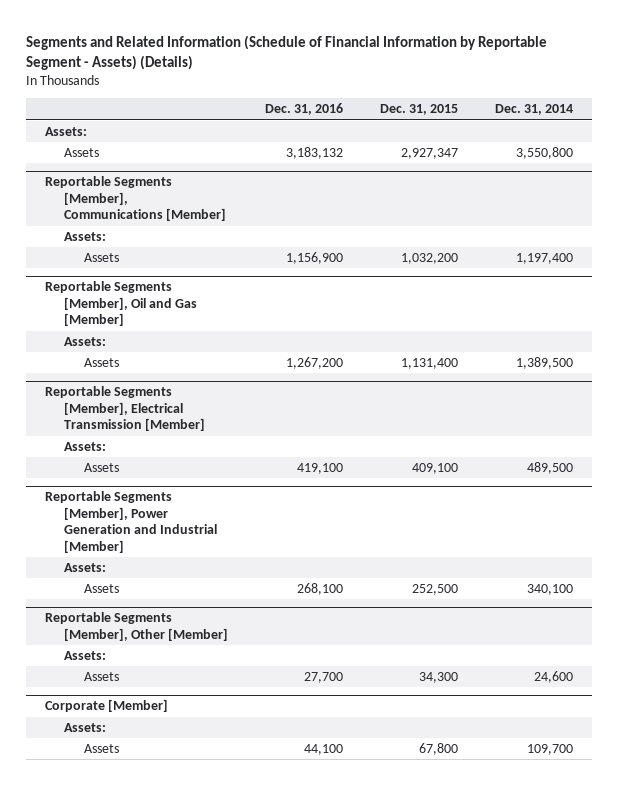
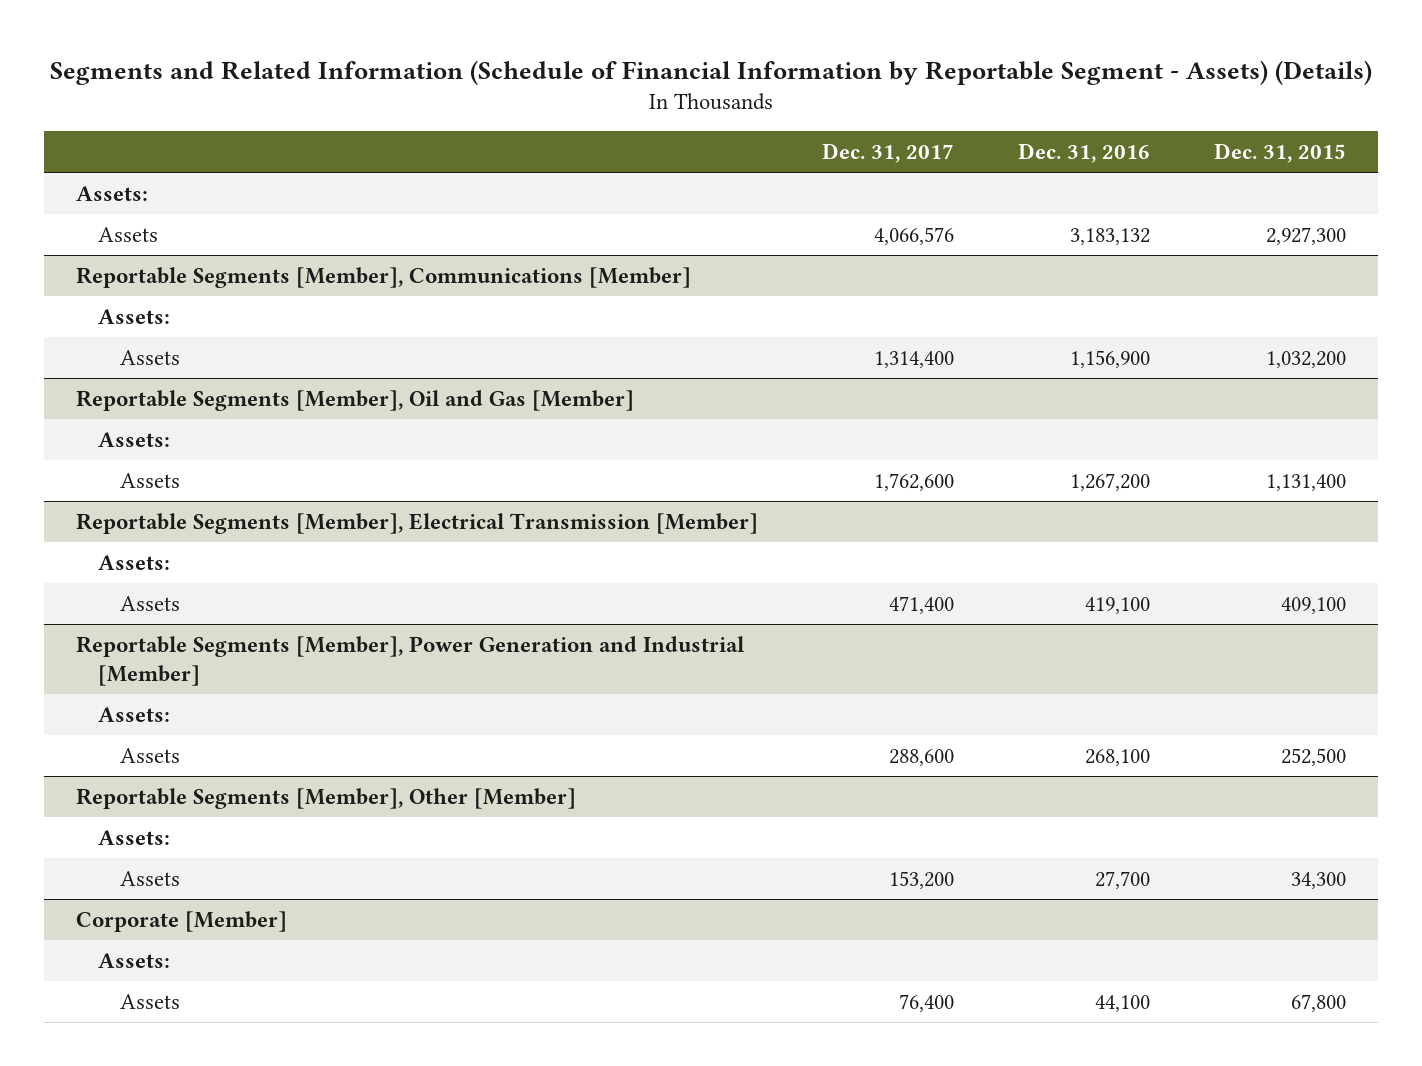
[495,104,574,116] Dec. 31, 2014 -> none
none -> [822,143,955,164] Dec. 31, 2017
[401,148,459,160] 2,927,347 -> [1266,226,1347,245] 2,927,300

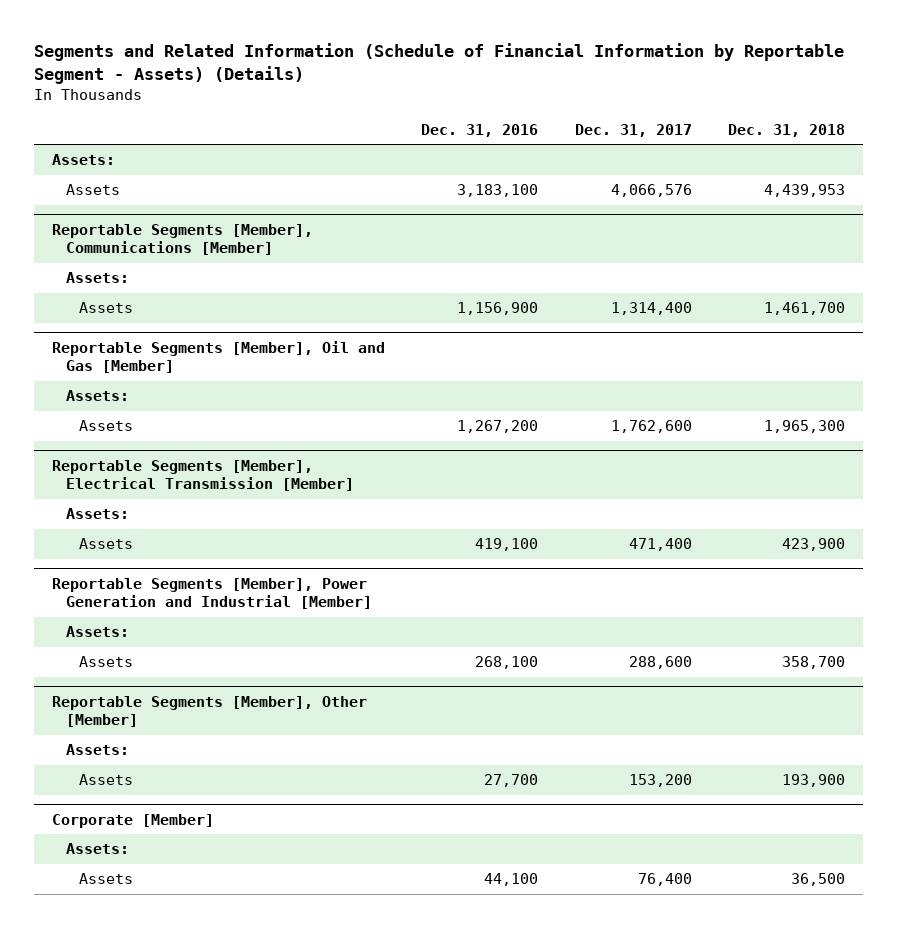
[1214,143,1347,164] Dec. 31, 2015 -> none
none -> [727,123,845,137] Dec. 31, 2018
[1070,227,1151,245] 3,183,132 -> [457,184,539,198] 3,183,100

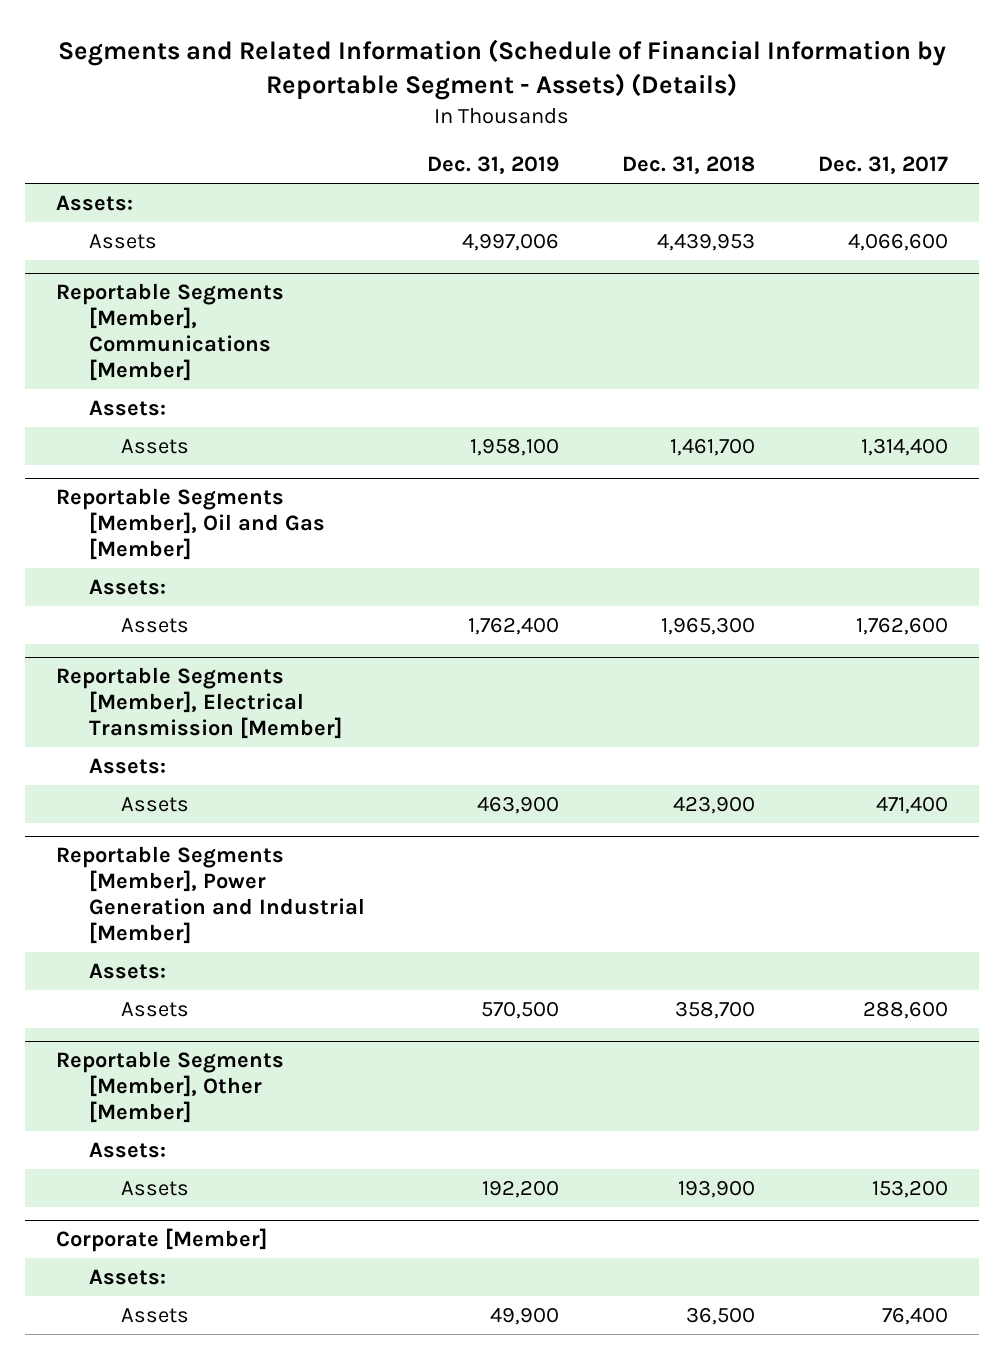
[421,123,539,137] Dec. 31, 2016 -> none
none -> [427,156,560,175] Dec. 31, 2019
[610,184,692,198] 4,066,576 -> [847,233,948,252] 4,066,600

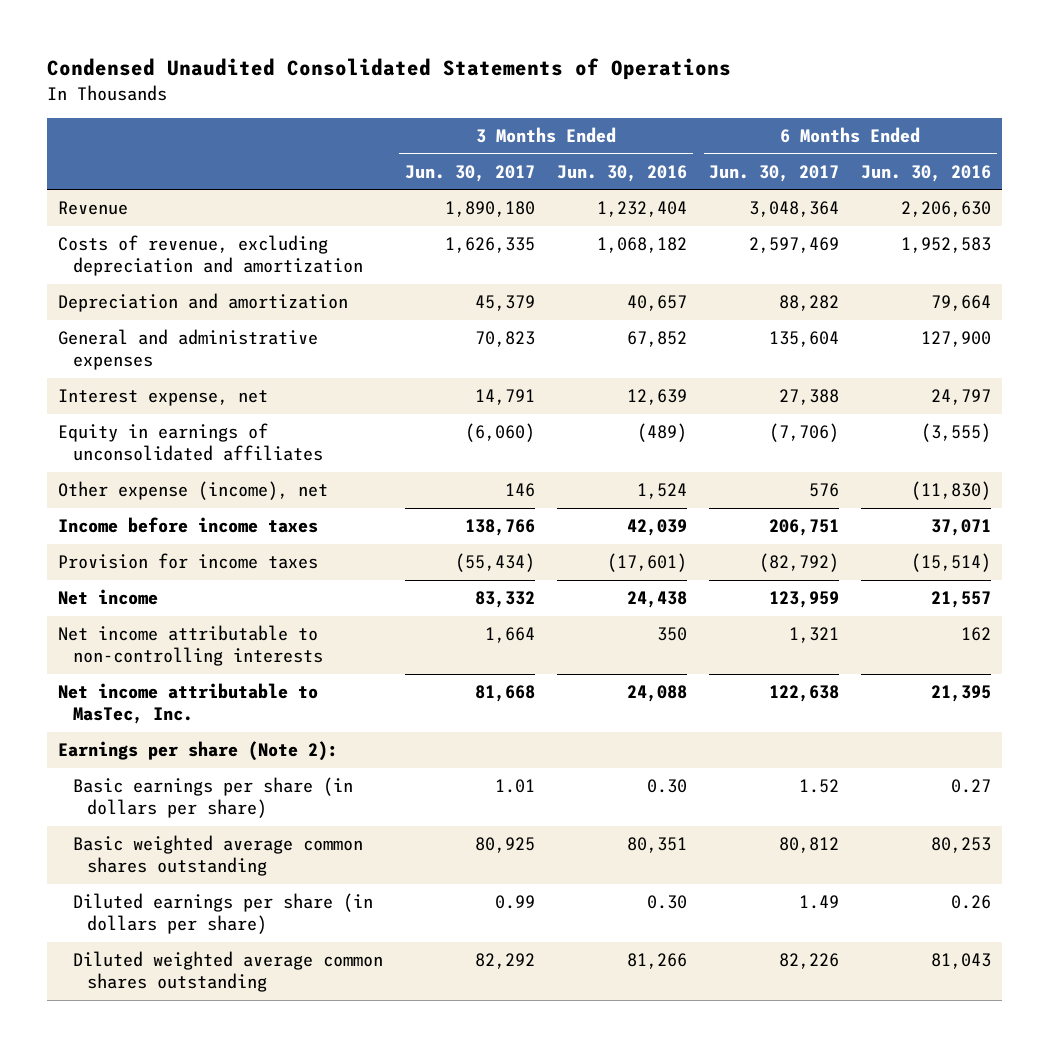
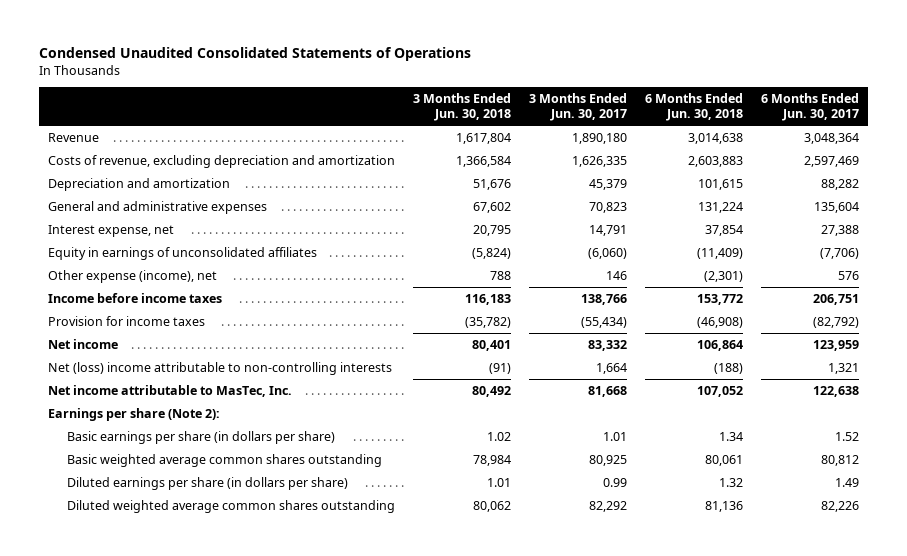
[557,164,688,182] Jun. 30, 2016 -> none
[861,164,992,182] Jun. 30, 2016 -> none
none -> [413,92,512,122] 3 Months Ended Jun. 30, 2018
none -> [644,92,743,122] 6 Months Ended Jun. 30, 2018
[58,625,323,666] Net income attributable to non-controlling interests -> [47,361,392,375] Net (loss) income attributable to non-controlling interests

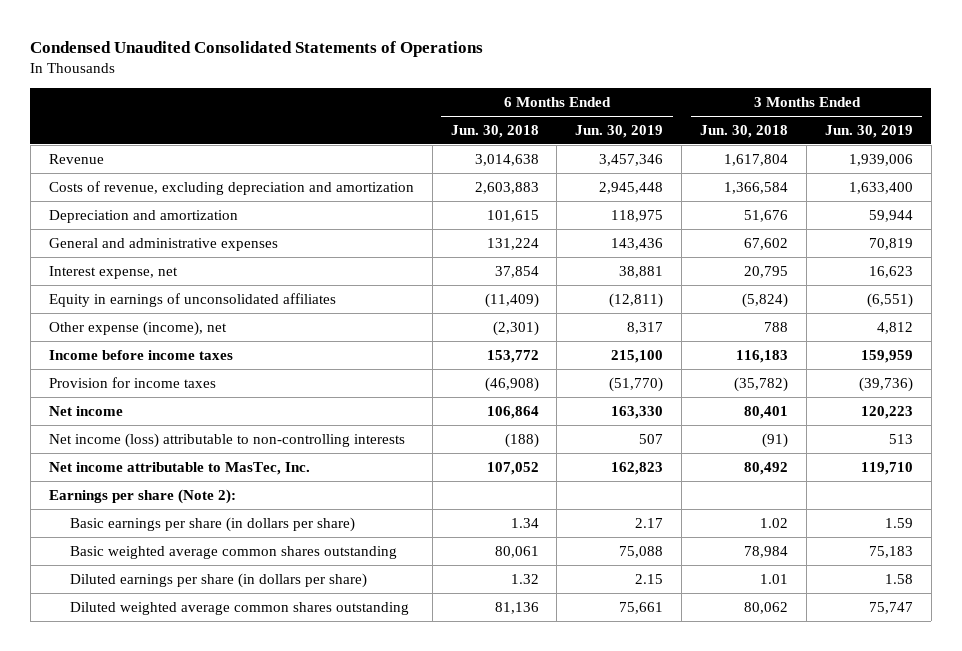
[529,92,628,122] 3 Months Ended Jun. 30, 2017 -> none
[760,92,859,122] 6 Months Ended Jun. 30, 2017 -> none
none -> [575,124,664,138] Jun. 30, 2019
none -> [824,124,913,138] Jun. 30, 2019
[47,361,392,375] Net (loss) income attributable to non-controlling interests -> [48,432,405,448] Net income (loss) attributable to non-controlling interests

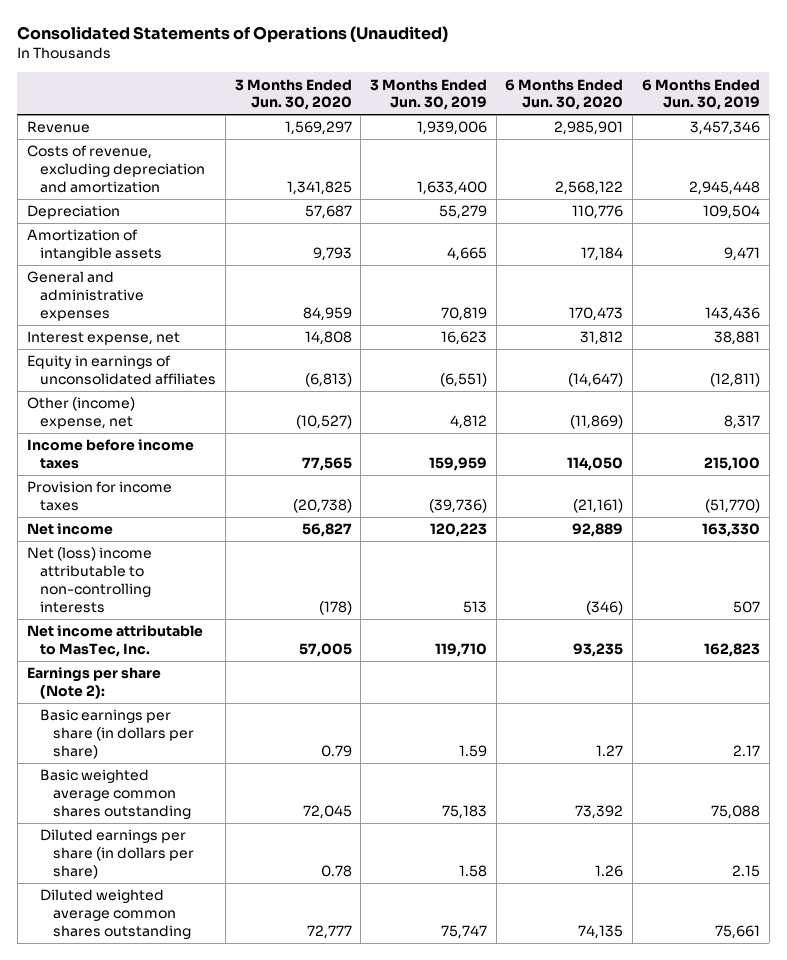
[30,41,484,58] Condensed Unaudited Consolidated Statements of Operations -> [17,26,449,44] Consolidated Statements of Operations (Unaudited)
[450,124,539,138] Jun. 30, 2018 -> none
[700,124,789,138] Jun. 30, 2018 -> none
none -> [234,78,352,111] 3 Months Ended Jun. 30, 2020
none -> [505,78,624,111] 6 Months Ended Jun. 30, 2020
[48,209,238,223] Depreciation and amortization -> none
none -> [26,205,120,220] Depreciation
none -> [26,229,163,262] Amortization of intangible assets
[48,320,227,336] Other expense (income), net -> [26,397,135,430] Other (income) expense, net
[48,432,405,448] Net income (loss) attributable to non-controlling interests -> [26,547,152,613] Net (loss) income attributable to non-controlling interests

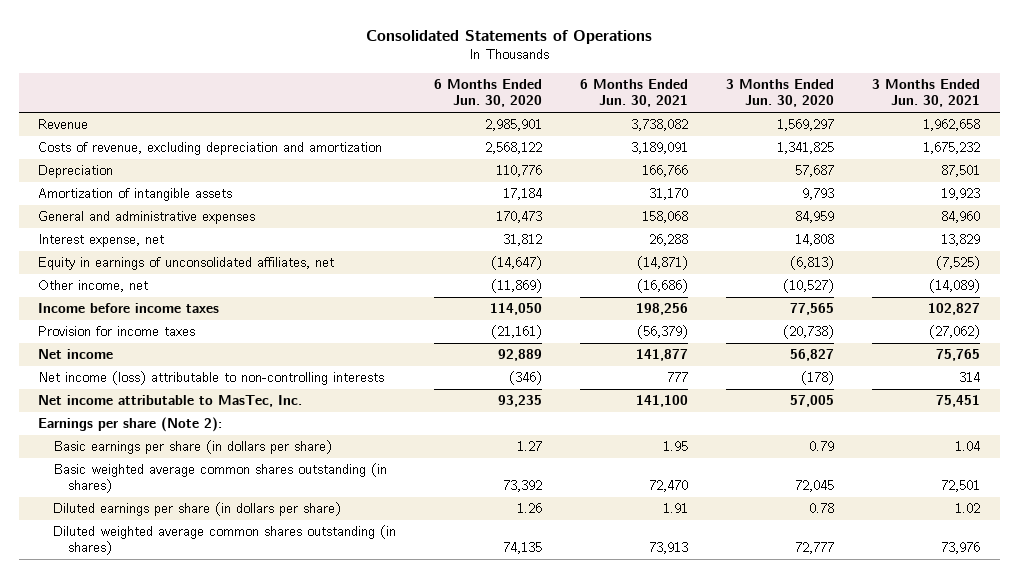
[17,26,449,44] Consolidated Statements of Operations (Unaudited) -> [366,29,653,44] Consolidated Statements of Operations
[369,78,487,111] 3 Months Ended Jun. 30, 2019 -> none
[641,78,760,111] 6 Months Ended Jun. 30, 2019 -> none
none -> [580,79,689,108] 6 Months Ended Jun. 30, 2021
none -> [872,79,981,108] 3 Months Ended Jun. 30, 2021
[26,355,217,386] Equity in earnings of unconsolidated affiliates -> [38,257,335,271] Equity in earnings of unconsolidated affiliates, net
[26,397,135,430] Other (income) expense, net -> [38,280,149,293] Other income, net
[26,547,152,613] Net (loss) income attributable to non-controlling interests -> [38,371,385,386] Net income (loss) attributable to non-controlling interests
[40,769,192,819] Basic weighted average common shares outstanding -> [52,463,387,494] Basic weighted average common shares outstanding (in shares)
[40,889,192,939] Diluted weighted average common shares outstanding -> [52,525,396,556] Diluted weighted average common shares outstanding (in shares)

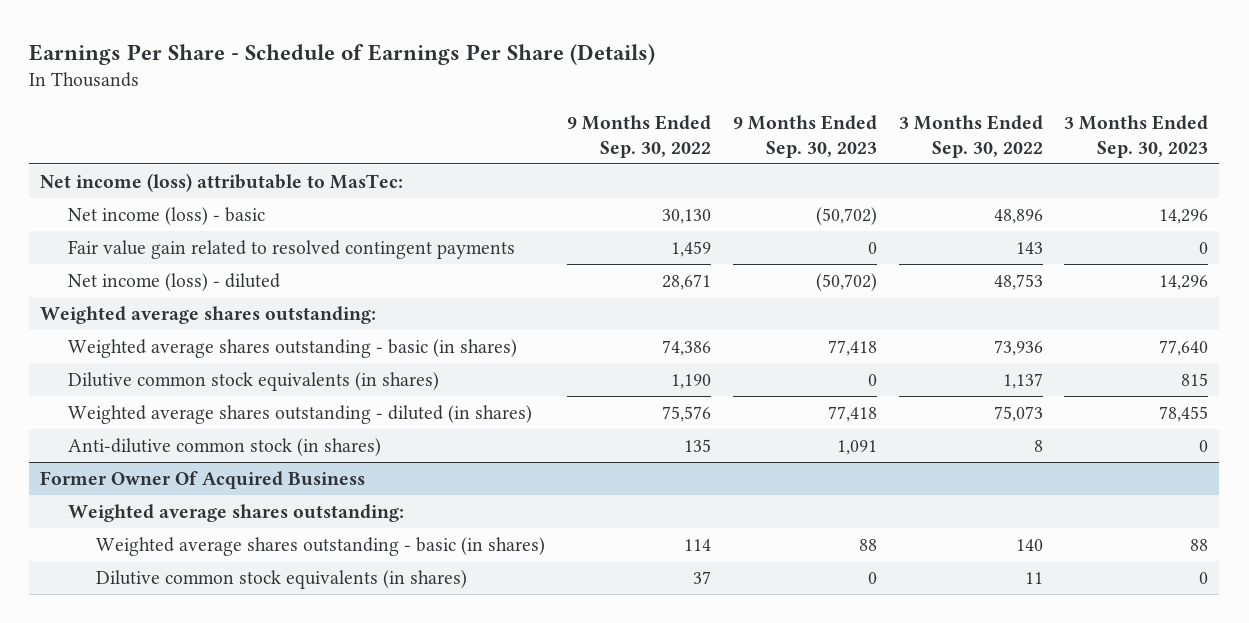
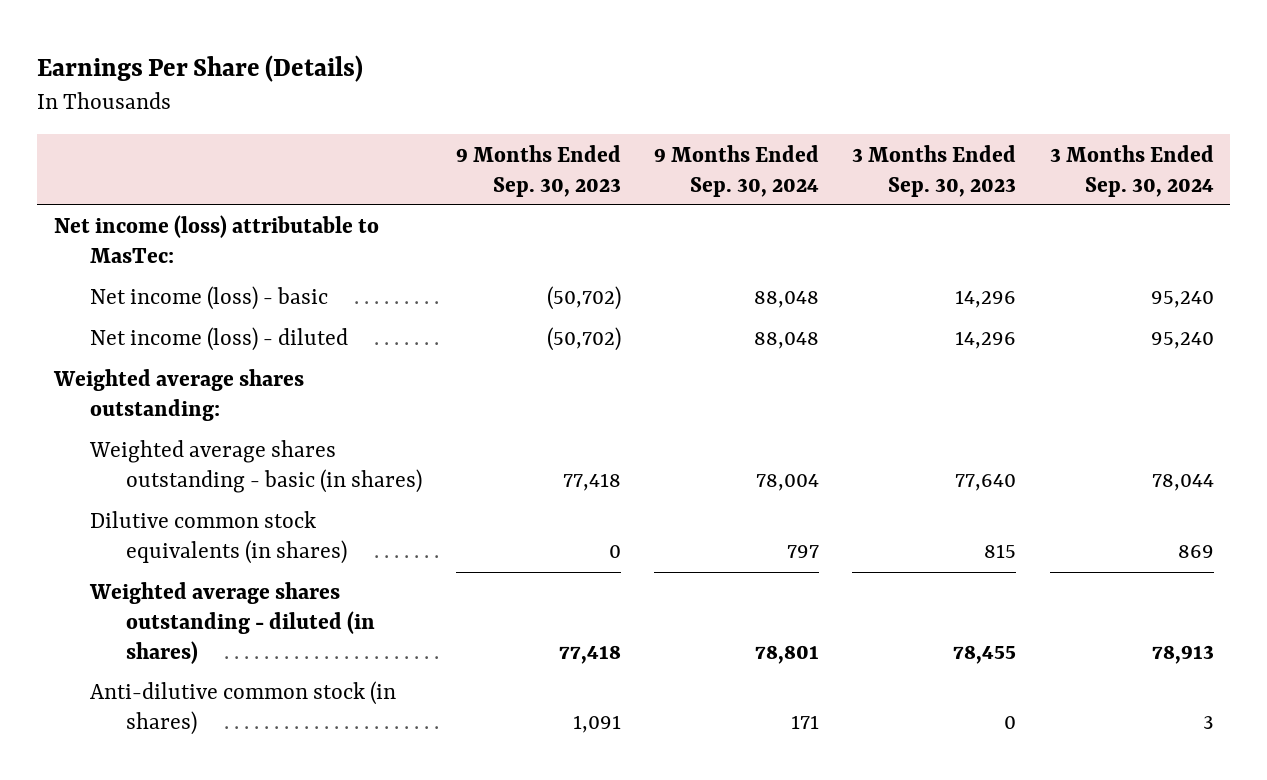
[29,43,656,65] Earnings Per Share - Schedule of Earnings Per Share (Details) -> [37,54,364,82] Earnings Per Share (Details)
[567,114,712,158] 9 Months Ended Sep. 30, 2022 -> none
[898,114,1043,158] 3 Months Ended Sep. 30, 2022 -> none
none -> [653,144,819,197] 9 Months Ended Sep. 30, 2024
none -> [1049,144,1214,197] 3 Months Ended Sep. 30, 2024
[68,239,516,259] Fair value gain related to resolved contingent payments -> none
[40,470,366,489] Former Owner Of Acquired Business -> none
[68,503,405,522] Weighted average shares outstanding: -> none
[96,536,546,556] Weighted average shares outstanding - basic (in shares) -> none
[96,569,468,589] Dilutive common stock equivalents (in shares) -> none

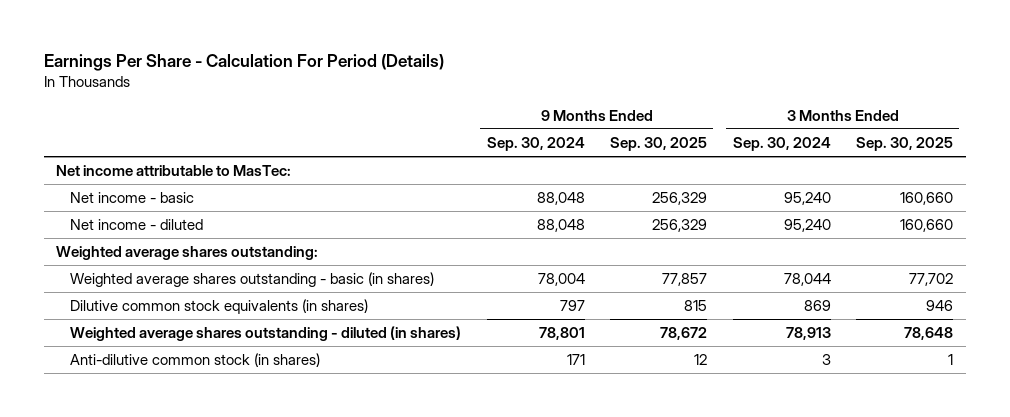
[37,54,364,82] Earnings Per Share (Details) -> [43,53,444,71] Earnings Per Share - Calculation For Period (Details)
[455,144,621,197] 9 Months Ended Sep. 30, 2023 -> none
[852,144,1017,197] 3 Months Ended Sep. 30, 2023 -> none
none -> [610,136,708,151] Sep. 30, 2025
none -> [856,136,954,151] Sep. 30, 2025
[53,215,379,264] Net income (loss) attributable to MasTec: -> [56,165,292,177] Net income attributable to MasTec:
[90,286,329,311] Net income (loss) - basic -> [70,192,195,204] Net income - basic
[90,327,349,352] Net income (loss) - diluted -> [70,219,204,231] Net income - diluted

